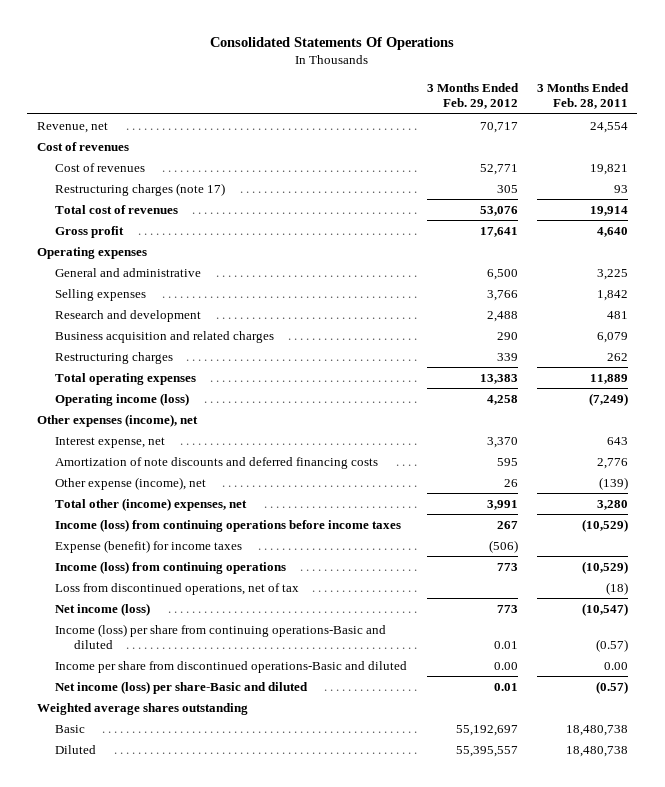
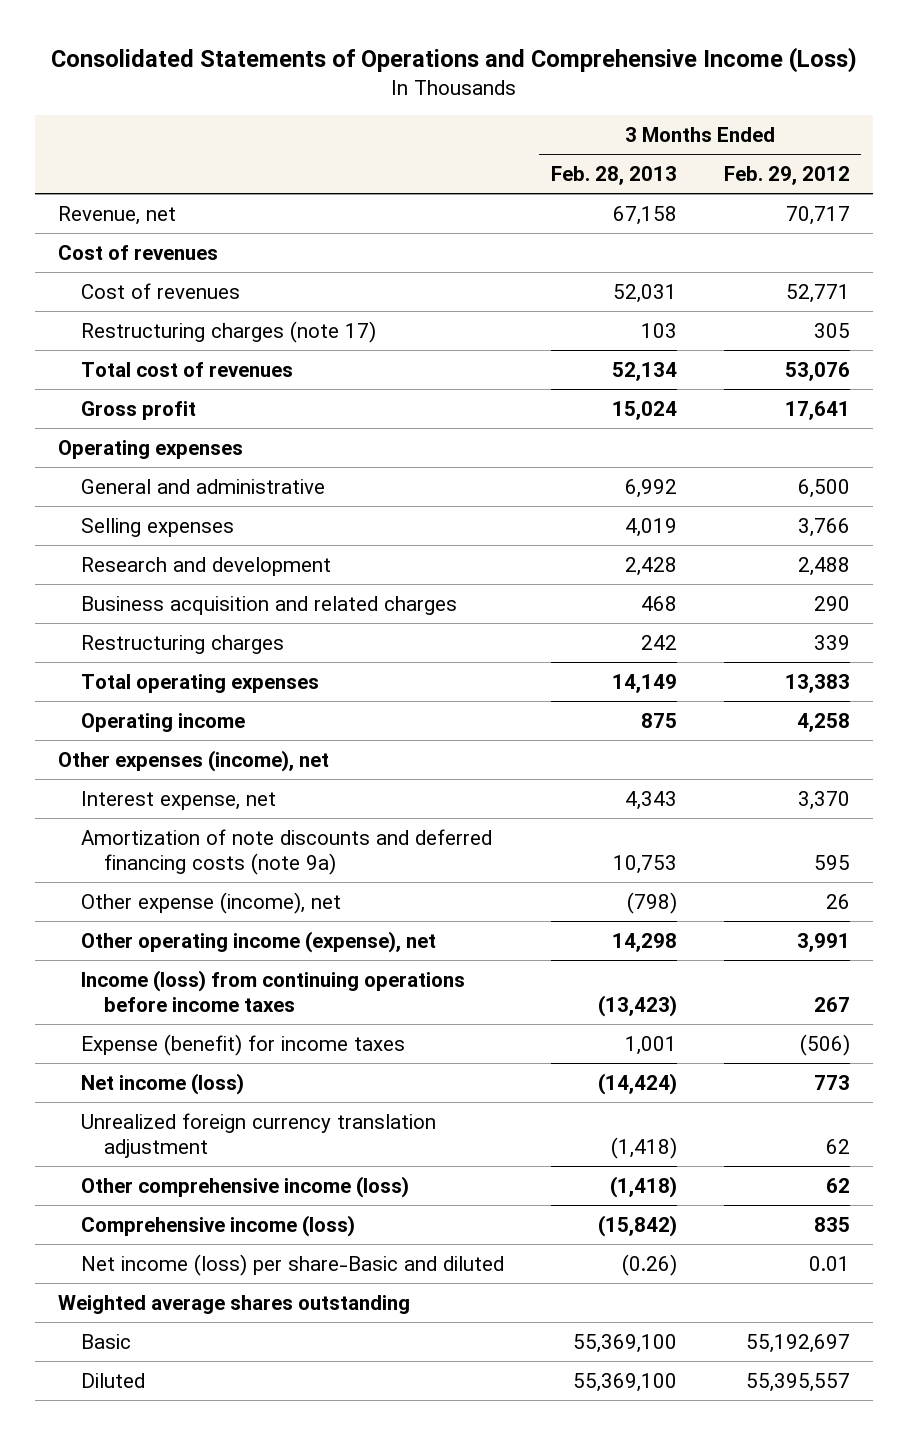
[210,37,455,51] Consolidated Statements Of Operations -> [51,47,858,74] Consolidated Statements of Operations and Comprehensive Income (Loss)
[536,83,629,110] 3 Months Ended Feb. 28, 2011 -> none
none -> [550,165,677,185] Feb. 28, 2013
[55,392,190,406] Operating income (loss) -> [81,712,246,732] Operating income
[55,456,379,469] Amortization of note discounts and deferred financing costs -> [81,828,493,875] Amortization of note discounts and deferred financing costs (note 9a)
[55,497,248,511] Total other (income) expenses, net -> [81,930,437,953] Other operating income (expense), net
[55,560,287,574] Income (loss) from continuing operations -> none
[55,582,300,595] Loss from discontinued operations, net of tax -> none
[55,623,387,649] Income (loss) per share from continuing operations-Basic and diluted -> none
[55,660,408,673] Income per share from discontinued operations-Basic and diluted -> none
none -> [81,1112,437,1158] Unrealized foreign currency translation adjustment
none -> [81,1175,410,1198] Other comprehensive income (loss)
none -> [81,1214,356,1237] Comprehensive income (loss)

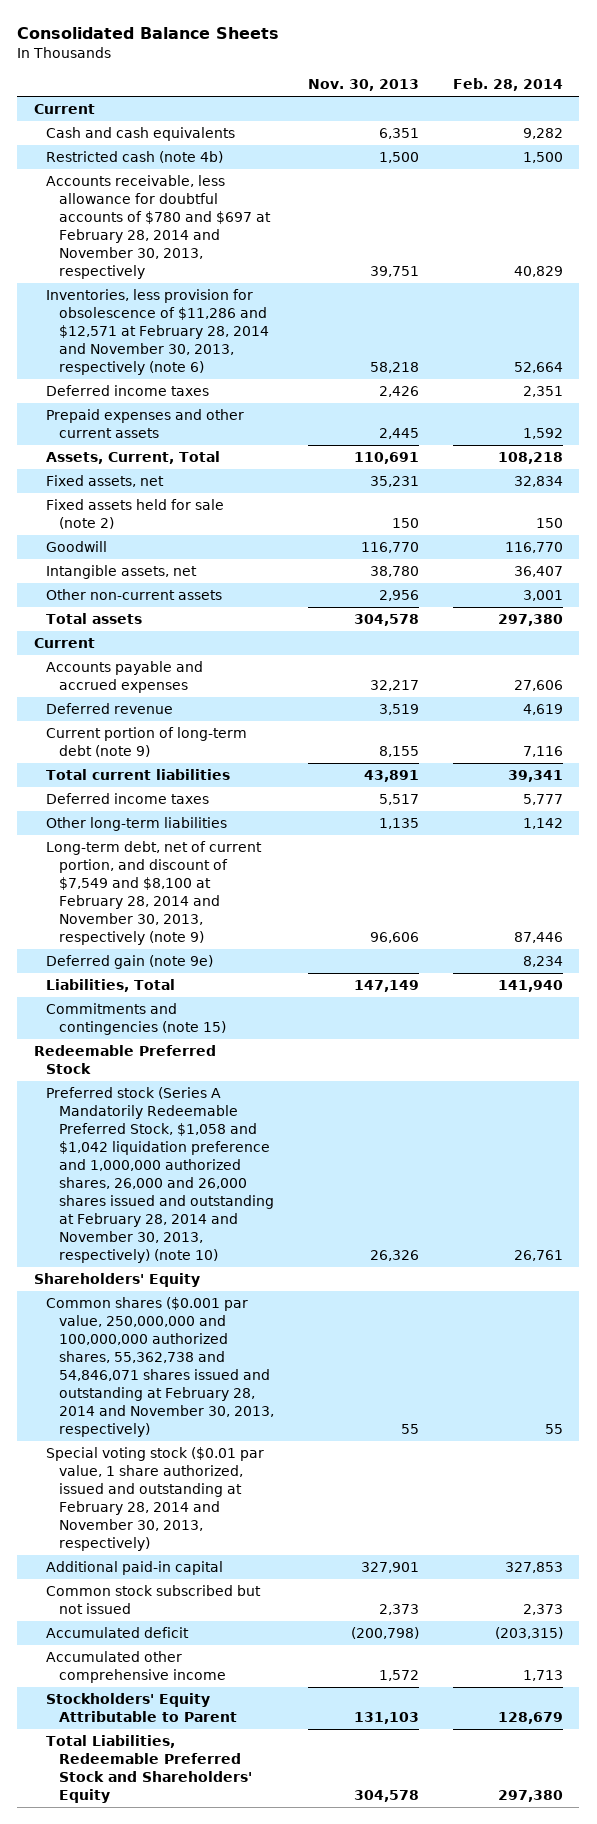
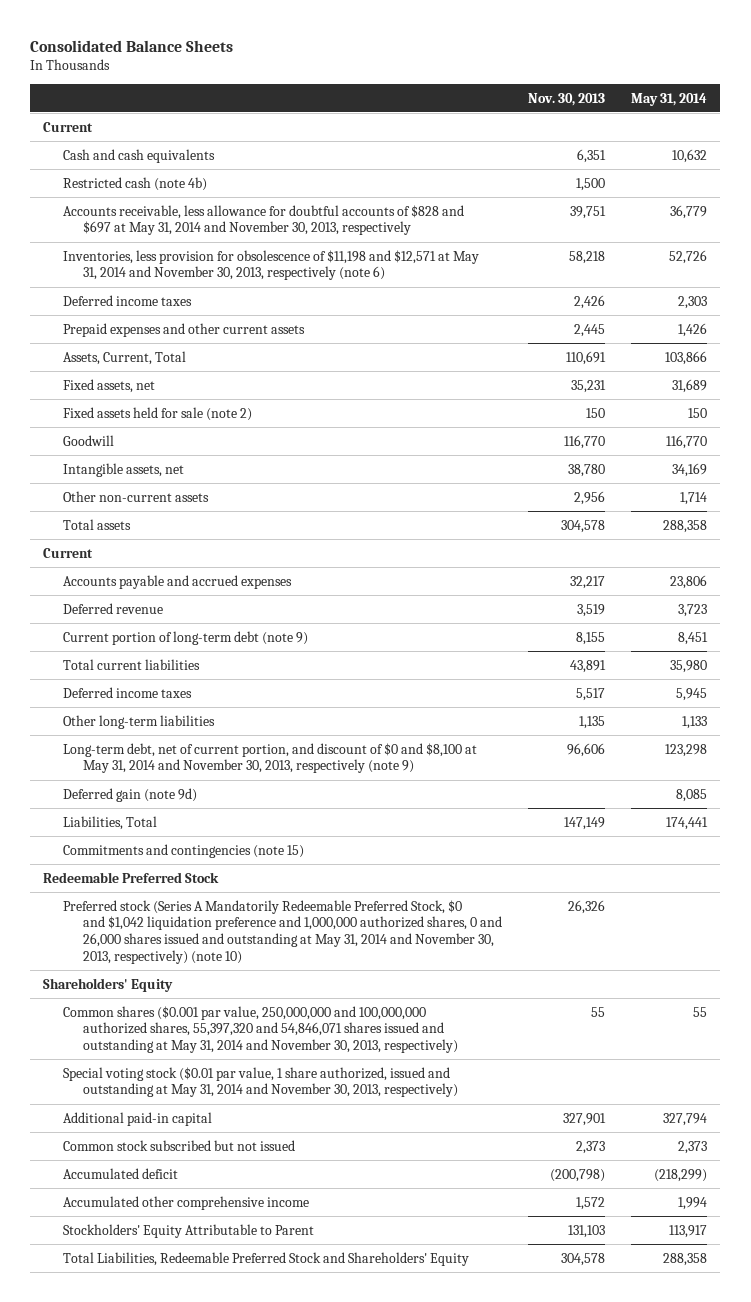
[452,78,563,92] Feb. 28, 2014 -> none
none -> [631,92,708,106] May 31, 2014
[46,175,271,279] Accounts receivable, less allowance for doubtful accounts of $780 and $697 at February 28, 2014 and November 30, 2013, respectively -> [63,204,465,236] Accounts receivable, less allowance for doubtful accounts of $828 and $697 at May 31, 2014 and November 30, 2013, respectively
[46,289,269,376] Inventories, less provision for obsolescence of $11,286 and $12,571 at February 28, 2014 and November 30, 2013, respectively (note 6) -> [63,249,480,281] Inventories, less provision for obsolescence of $11,198 and $12,571 at May 31, 2014 and November 30, 2013, respectively (note 6)
[46,841,263,945] Long-term debt, net of current portion, and discount of $7,549 and $8,100 at February 28, 2014 and November 30, 2013, respectively (note 9) -> [63,742,478,774] Long-term debt, net of current portion, and discount of $0 and $8,100 at May 31, 2014 and November 30, 2013, respectively (note 9)
[46,955,214,970] Deferred gain (note 9e) -> [63,787,198,802] Deferred gain (note 9d)
[46,1087,274,1263] Preferred stock (Series A Mandatorily Redeemable Preferred Stock, $1,058 and $1,042 liquidation preference and 1,000,000 authorized shares, 26,000 and 26,000 shares issued and outstanding at February 28, 2014 and November 30, 2013, respectively) (note 10) -> [63,899,503,965] Preferred stock (Series A Mandatorily Redeemable Preferred Stock, $0 and $1,042 liquidation preference and 1,000,000 authorized shares, 0 and 26,000 shares issued and outstanding at May 31, 2014 and November 30, 2013, respectively) (note 10)
[46,1297,274,1437] Common shares ($0.001 par value, 250,000,000 and 100,000,000 authorized shares, 55,362,738 and 54,846,071 shares issued and outstanding at February 28, 2014 and November 30, 2013, respectively) -> [63,1005,459,1054] Common shares ($0.001 par value, 250,000,000 and 100,000,000 authorized shares, 55,397,320 and 54,846,071 shares issued and outstanding at May 31, 2014 and November 30, 2013, respectively)
[46,1447,265,1551] Special voting stock ($0.01 par value, 1 share authorized, issued and outstanding at February 28, 2014 and November 30, 2013, respectively) -> [63,1066,459,1098] Special voting stock ($0.01 par value, 1 share authorized, issued and outstanding at May 31, 2014 and November 30, 2013, respectively)

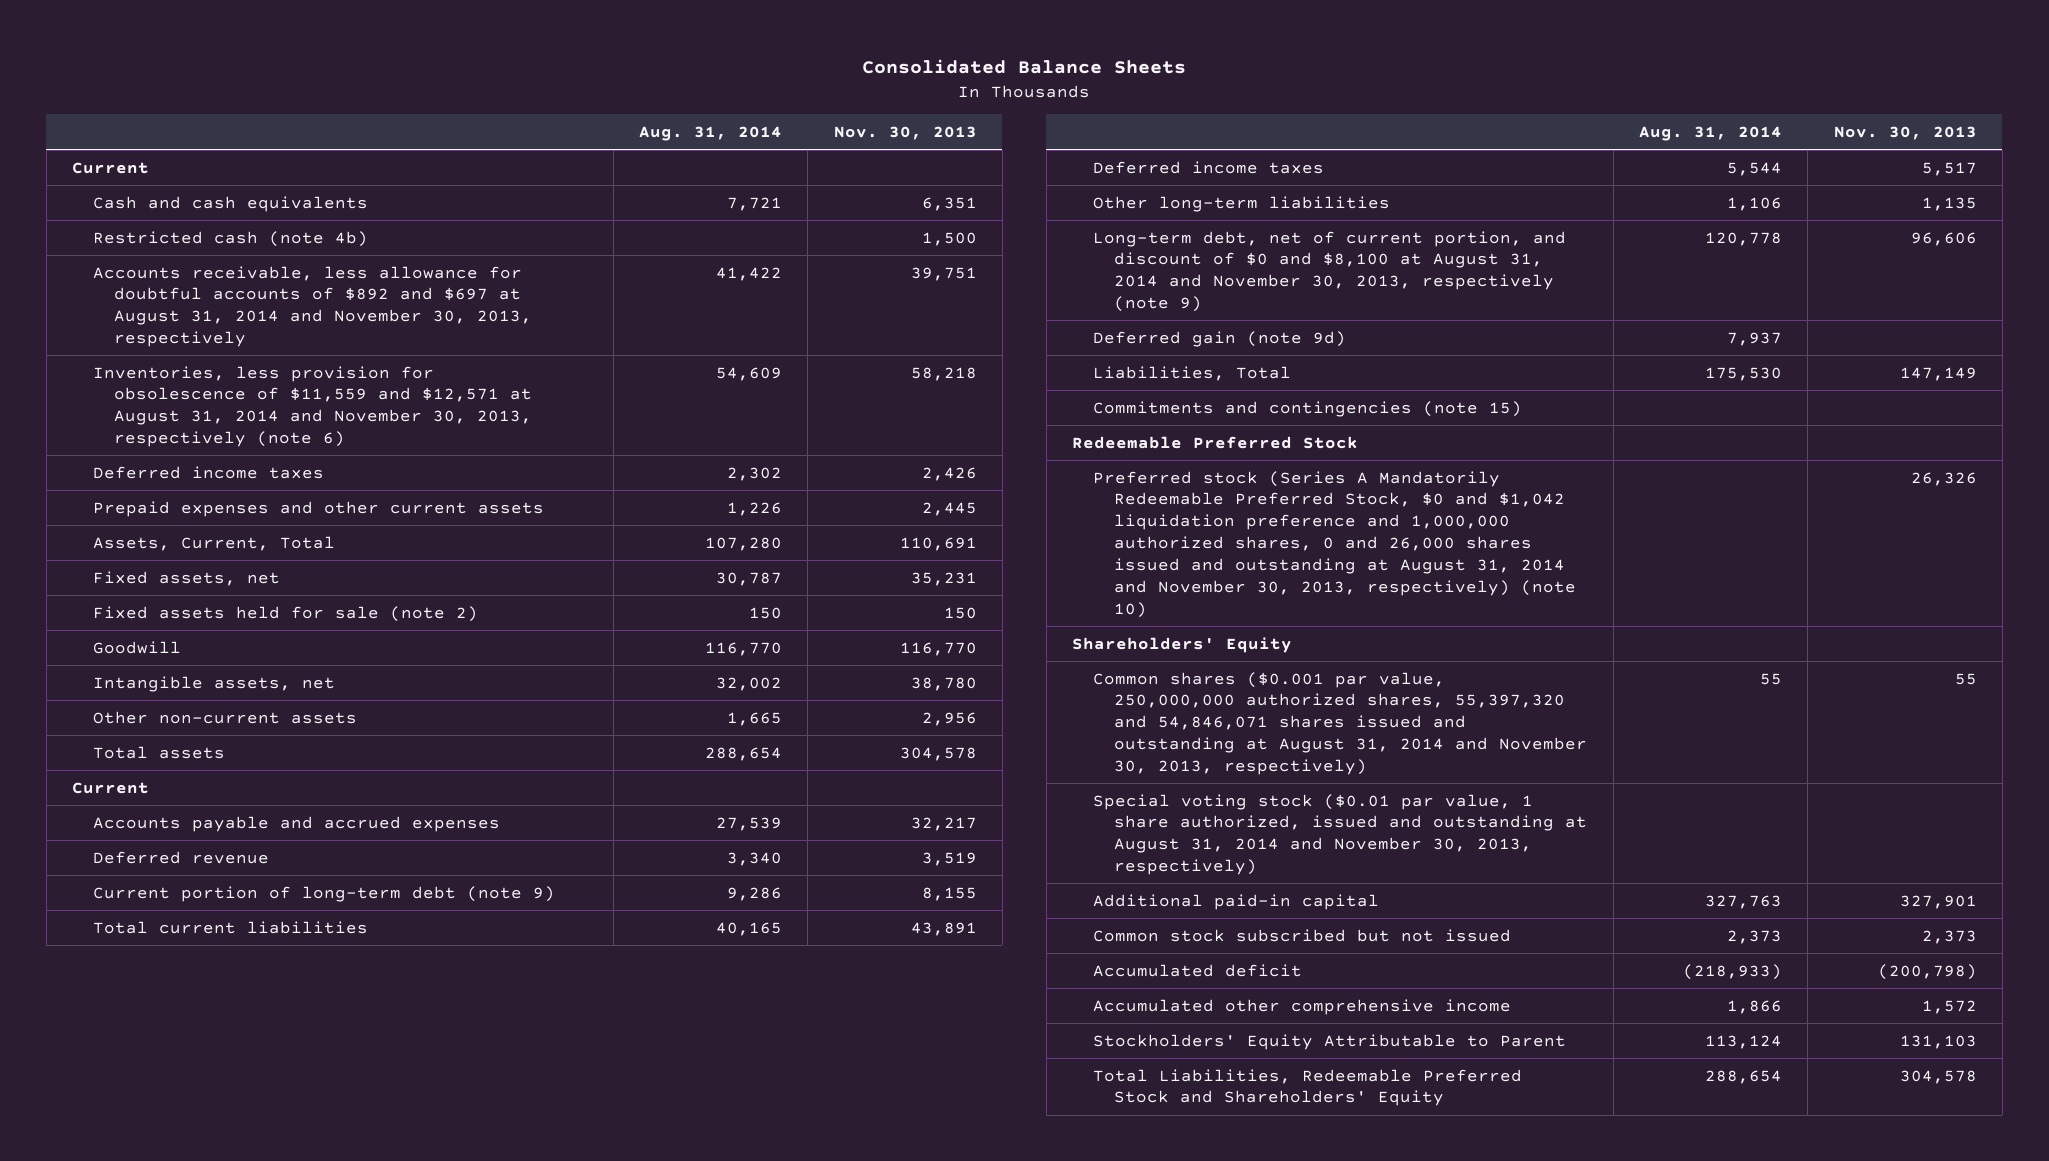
[631,92,708,106] May 31, 2014 -> none
none -> [639,125,783,141] Aug. 31, 2014
[63,204,465,236] Accounts receivable, less allowance for doubtful accounts of $828 and $697 at May 31, 2014 and November 30, 2013, respectively -> [93,265,533,348] Accounts receivable, less allowance for doubtful accounts of $892 and $697 at August 31, 2014 and November 30, 2013, respectively
[63,249,480,281] Inventories, less provision for obsolescence of $11,198 and $12,571 at May 31, 2014 and November 30, 2013, respectively (note 6) -> [93,365,533,448] Inventories, less provision for obsolescence of $11,559 and $12,571 at August 31, 2014 and November 30, 2013, respectively (note 6)
[63,742,478,774] Long-term debt, net of current portion, and discount of $0 and $8,100 at May 31, 2014 and November 30, 2013, respectively (note 9) -> [1093,230,1567,313] Long-term debt, net of current portion, and discount of $0 and $8,100 at August 31, 2014 and November 30, 2013, respectively (note 9)
[63,899,503,965] Preferred stock (Series A Mandatorily Redeemable Preferred Stock, $0 and $1,042 liquidation preference and 1,000,000 authorized shares, 0 and 26,000 shares issued and outstanding at May 31, 2014 and November 30, 2013, respectively) (note 10) -> [1093,470,1577,618] Preferred stock (Series A Mandatorily Redeemable Preferred Stock, $0 and $1,042 liquidation preference and 1,000,000 authorized shares, 0 and 26,000 shares issued and outstanding at August 31, 2014 and November 30, 2013, respectively) (note 10)
[63,1005,459,1054] Common shares ($0.001 par value, 250,000,000 and 100,000,000 authorized shares, 55,397,320 and 54,846,071 shares issued and outstanding at May 31, 2014 and November 30, 2013, respectively) -> [1093,671,1588,775] Common shares ($0.001 par value, 250,000,000 authorized shares, 55,397,320 and 54,846,071 shares issued and outstanding at August 31, 2014 and November 30, 2013, respectively)
[63,1066,459,1098] Special voting stock ($0.01 par value, 1 share authorized, issued and outstanding at May 31, 2014 and November 30, 2013, respectively) -> [1093,793,1588,876] Special voting stock ($0.01 par value, 1 share authorized, issued and outstanding at August 31, 2014 and November 30, 2013, respectively)

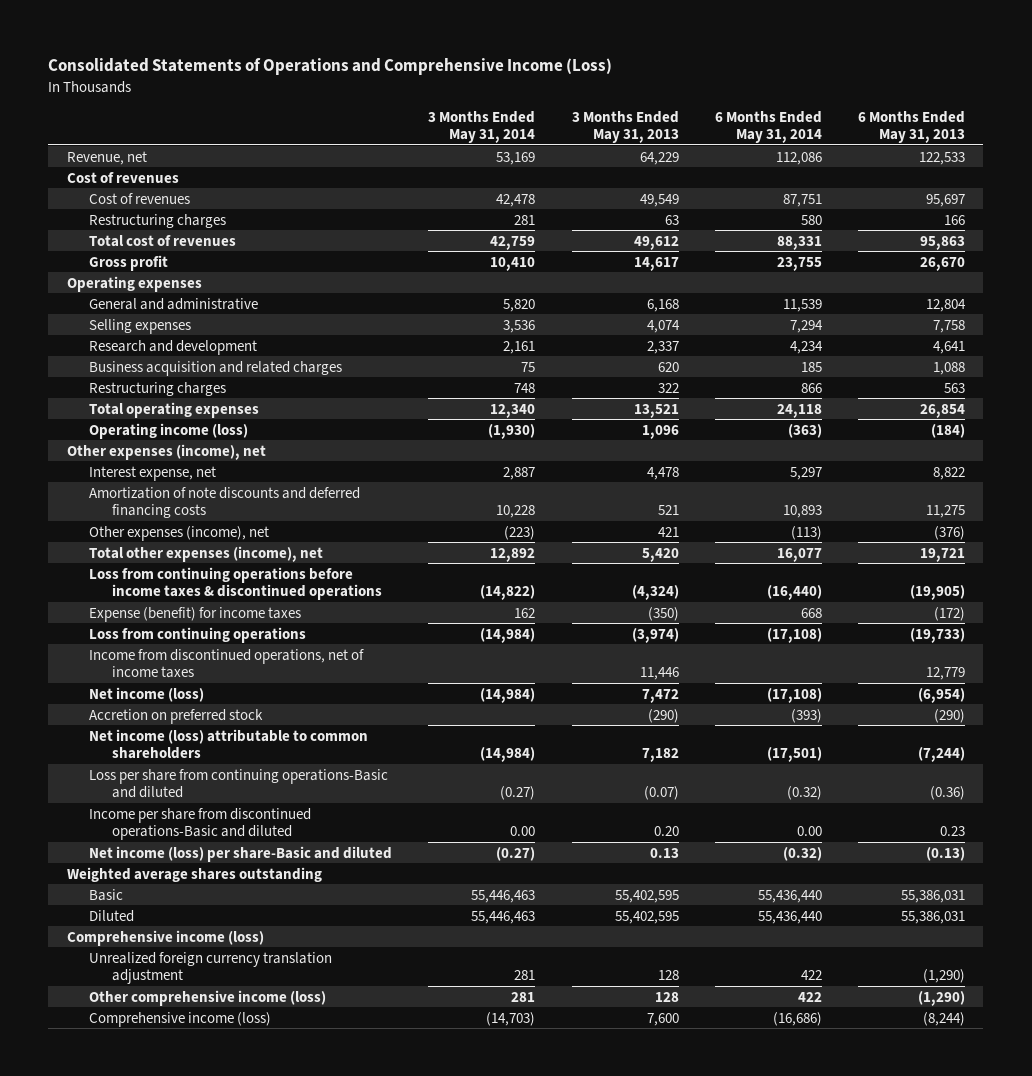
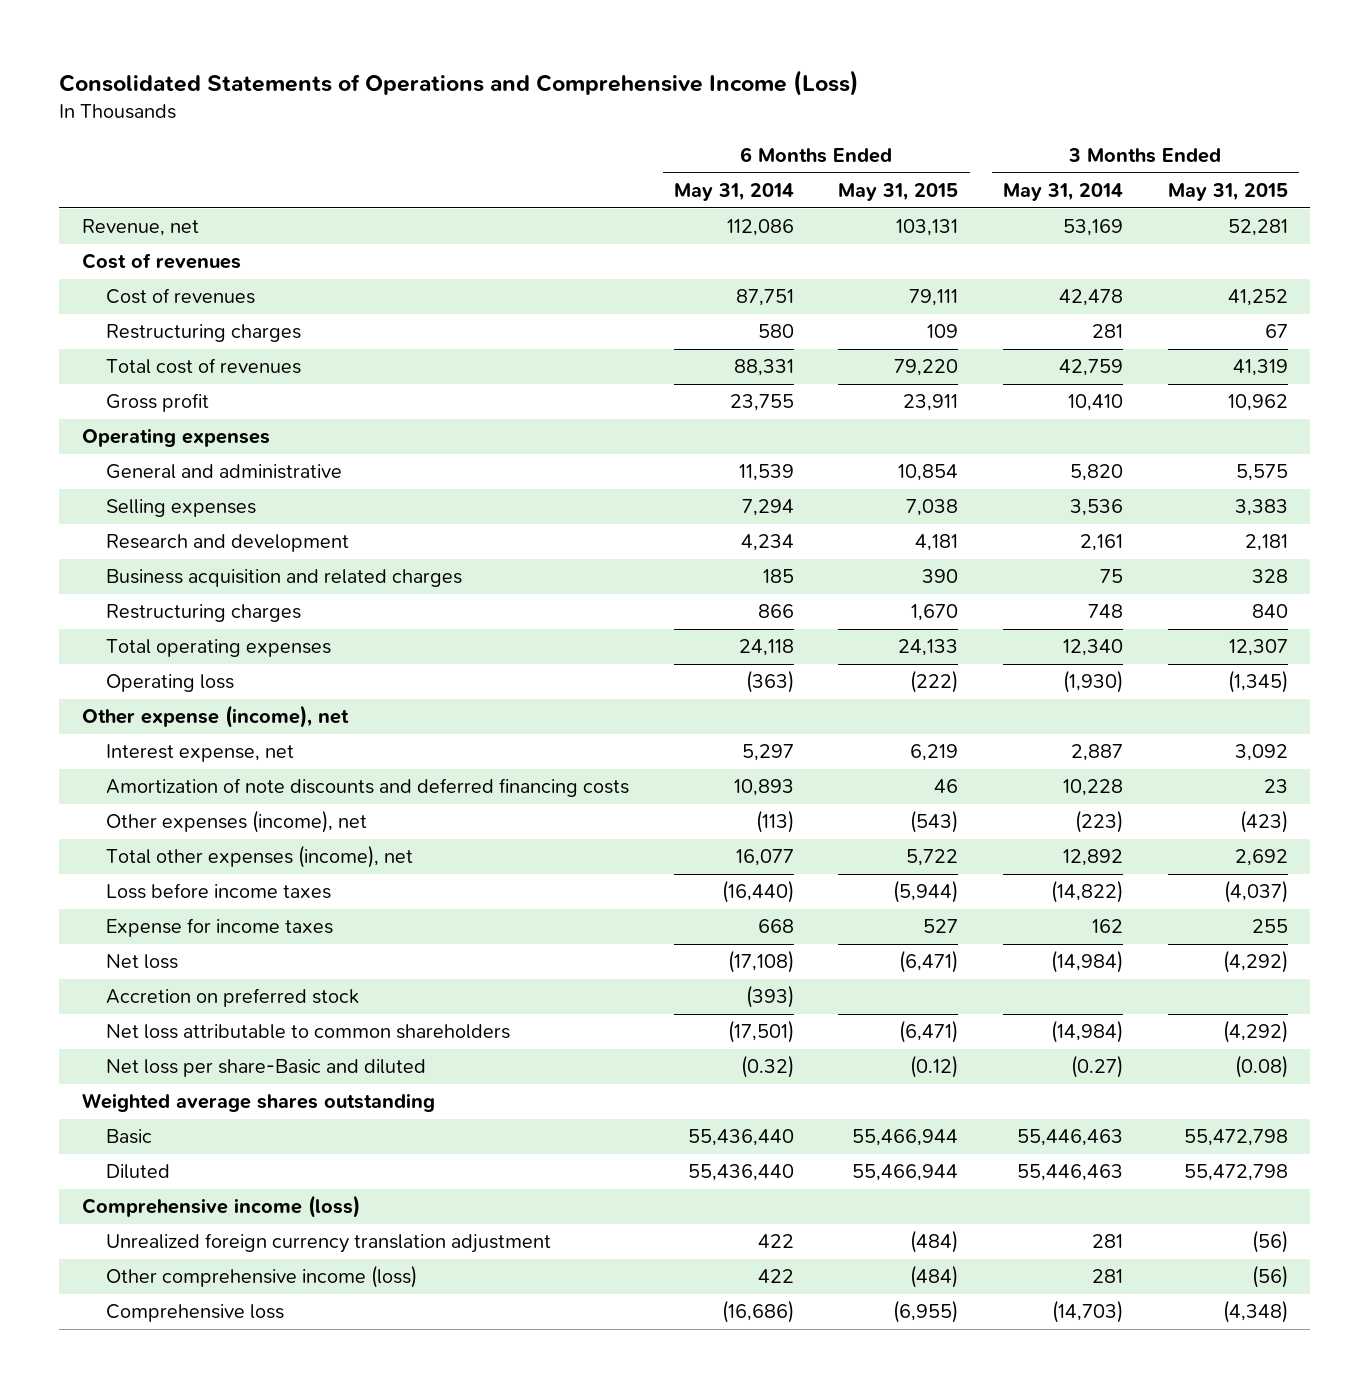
[571,110,679,144] 3 Months Ended May 31, 2013 -> none
[858,110,966,144] 6 Months Ended May 31, 2013 -> none
none -> [838,183,959,202] May 31, 2015
none -> [1167,183,1288,202] May 31, 2015
[89,422,249,439] Operating income (loss) -> [106,674,235,693] Operating loss
[66,443,266,460] Other expenses (income), net -> [81,705,349,729] Other expense (income), net
[89,626,307,643] Loss from continuing operations -> none
[89,648,365,678] Income from discontinued operations, net of income taxes -> none
[89,566,382,600] Loss from continuing operations before income taxes & discontinued operations -> [106,883,332,900] Loss before income taxes
[89,606,302,622] Expense (benefit) for income taxes -> [106,918,334,938] Expense for income taxes
[89,686,205,702] Net income (loss) -> [106,954,179,970] Net loss
[89,768,389,798] Loss per share from continuing operations-Basic and diluted -> none
[89,807,312,840] Income per share from discontinued operations-Basic and diluted -> none
[89,728,369,759] Net income (loss) attributable to common shareholders -> [106,1024,511,1040] Net loss attributable to common shareholders
[89,845,393,862] Net income (loss) per share-Basic and diluted -> [106,1059,427,1078] Net loss per share-Basic and diluted
[89,1011,272,1027] Comprehensive income (loss) -> [106,1304,285,1323] Comprehensive loss

